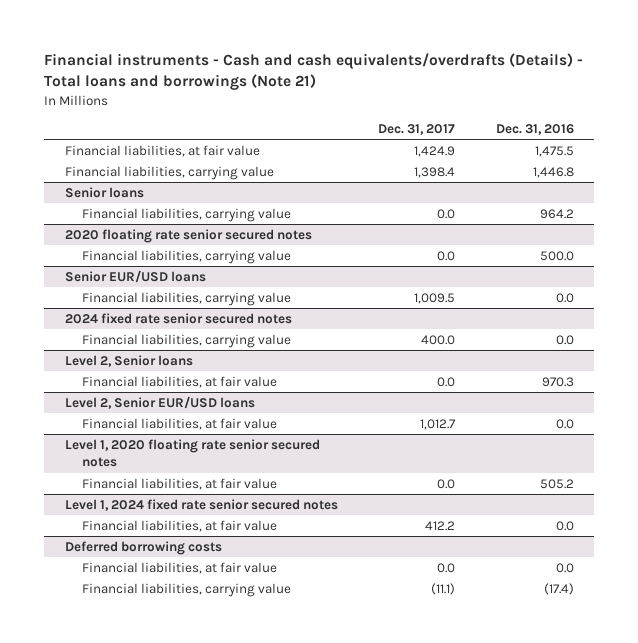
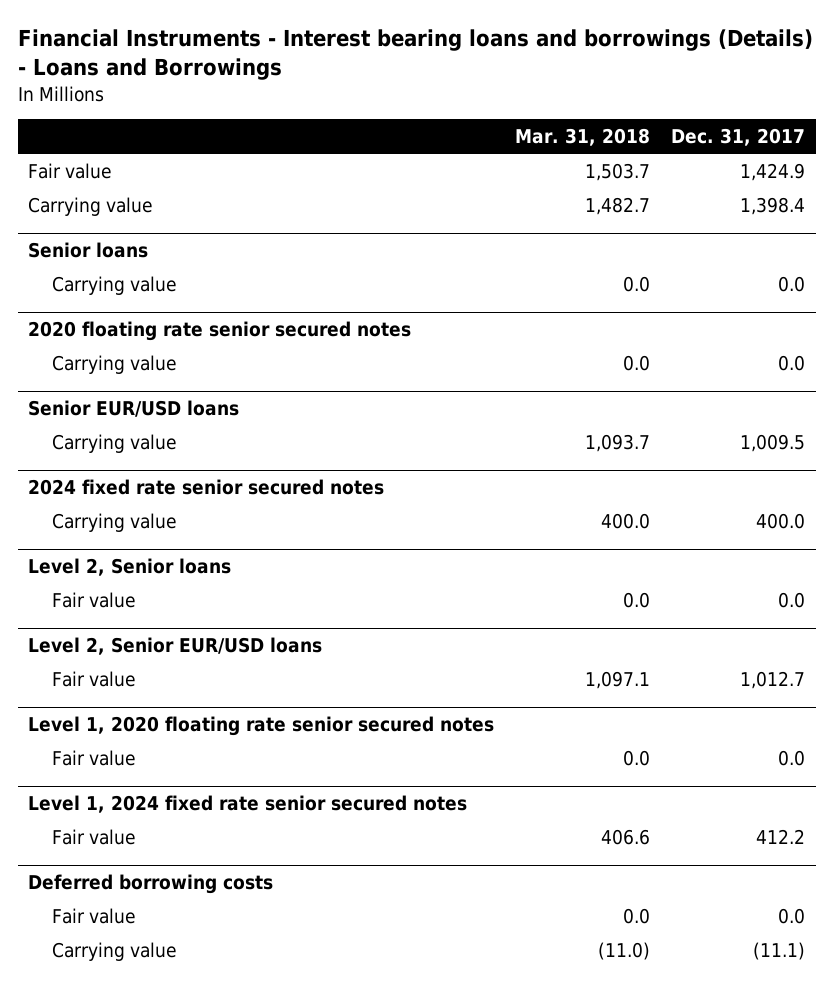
[44,53,584,91] Financial instruments - Cash and cash equivalents/overdrafts (Details) - Total loans and borrowings (Note 21) -> [17,29,813,81] Financial Instruments - Interest bearing loans and borrowings (Details) - Loans and Borrowings
[495,124,574,136] Dec. 31, 2016 -> none
none -> [515,127,651,146] Mar. 31, 2018
[64,144,260,157] Financial liabilities, at fair value -> [28,162,113,179] Fair value
[64,165,274,180] Financial liabilities, carrying value -> [28,196,154,216] Carrying value
[81,207,291,222] Financial liabilities, carrying value -> [51,275,177,295] Carrying value
[81,249,291,264] Financial liabilities, carrying value -> [51,354,177,374] Carrying value
[81,291,291,306] Financial liabilities, carrying value -> [51,433,177,453] Carrying value
[81,333,291,348] Financial liabilities, carrying value -> [51,512,177,532] Carrying value
[81,375,277,388] Financial liabilities, at fair value -> [51,591,136,608] Fair value
[81,417,277,430] Financial liabilities, at fair value -> [51,670,136,687] Fair value
[81,477,277,490] Financial liabilities, at fair value -> [51,749,136,766] Fair value
[81,519,277,532] Financial liabilities, at fair value -> [51,828,136,845] Fair value
[81,561,277,574] Financial liabilities, at fair value -> [51,907,136,924] Fair value
[81,582,291,597] Financial liabilities, carrying value -> [51,941,177,961] Carrying value

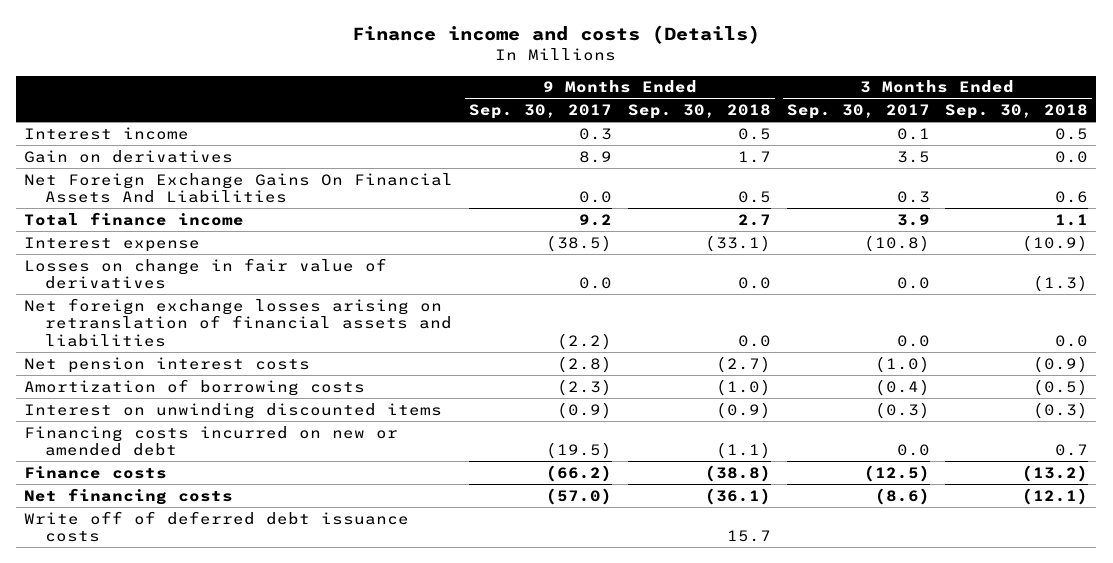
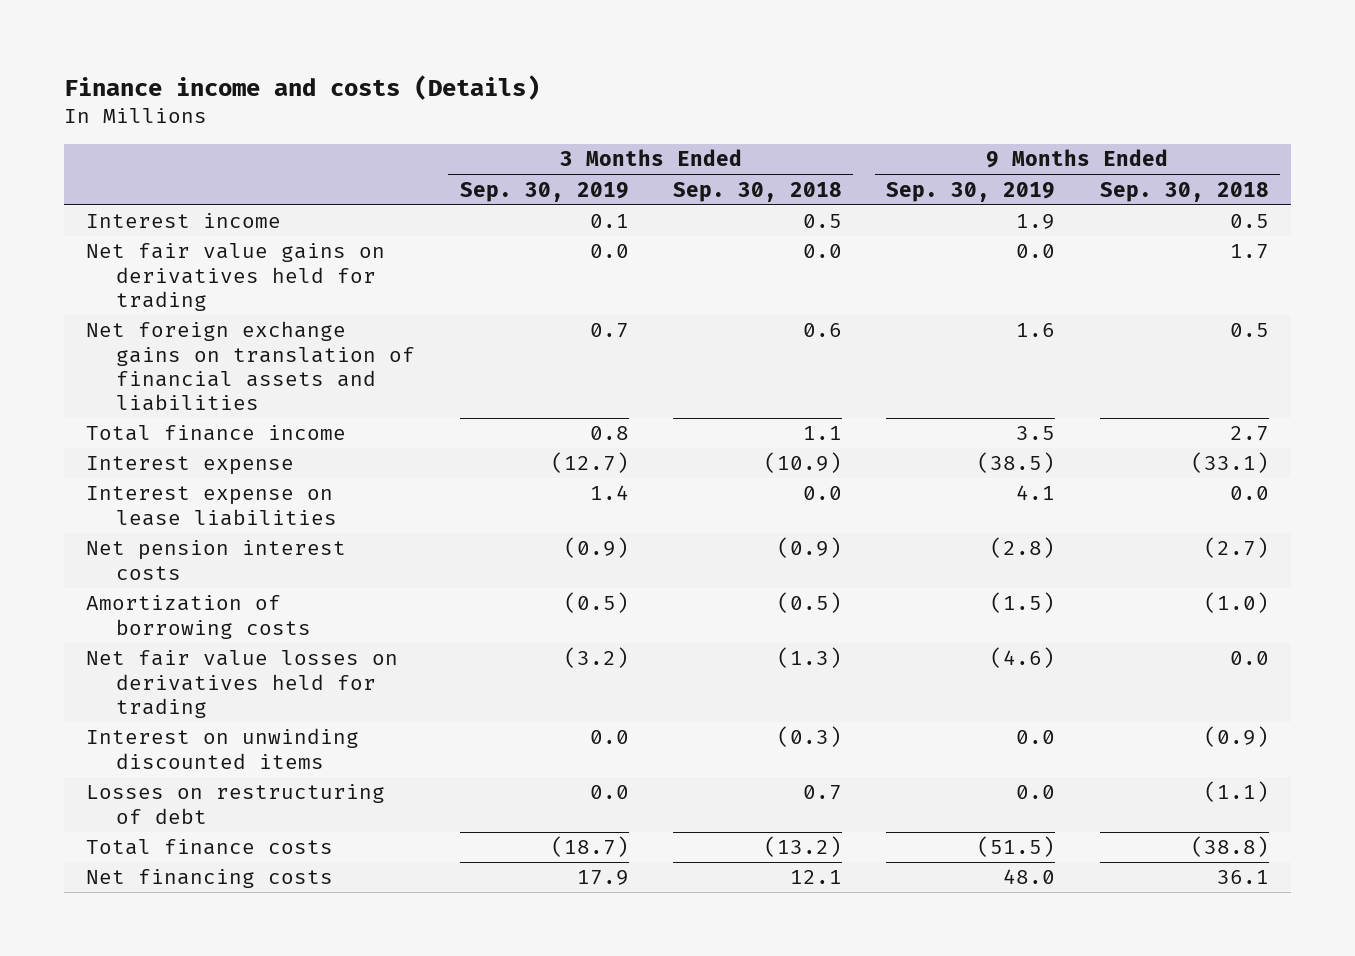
[469,104,613,120] Sep. 30, 2017 -> none
[786,104,930,120] Sep. 30, 2017 -> none
none -> [459,181,629,202] Sep. 30, 2019
none -> [886,181,1056,202] Sep. 30, 2019
[24,149,234,163] Gain on derivatives -> [85,243,385,311] Net fair value gains on derivatives held for trading
[24,172,454,204] Net Foreign Exchange Gains On Financial Assets And Liabilities -> [85,321,416,411] Net foreign exchange gains on translation of financial assets and liabilities
[24,257,388,290] Losses on change in fair value of derivatives -> none
[24,297,452,347] Net foreign exchange losses arising on retranslation of financial assets and liabilities -> none
none -> [85,486,338,526] Interest expense on lease liabilities
none -> [85,650,398,718] Net fair value losses on derivatives held for trading
[24,510,410,543] Write off of deferred debt issuance costs -> none
[24,425,399,457] Financing costs incurred on new or amended debt -> [85,784,385,824] Losses on restructuring of debt
[24,465,168,479] Finance costs -> [85,839,333,856] Total finance costs
[704,487,771,505] (36.1) -> [1216,870,1269,885] 36.1
[1022,487,1089,505] (12.1) -> [789,870,842,885] 12.1

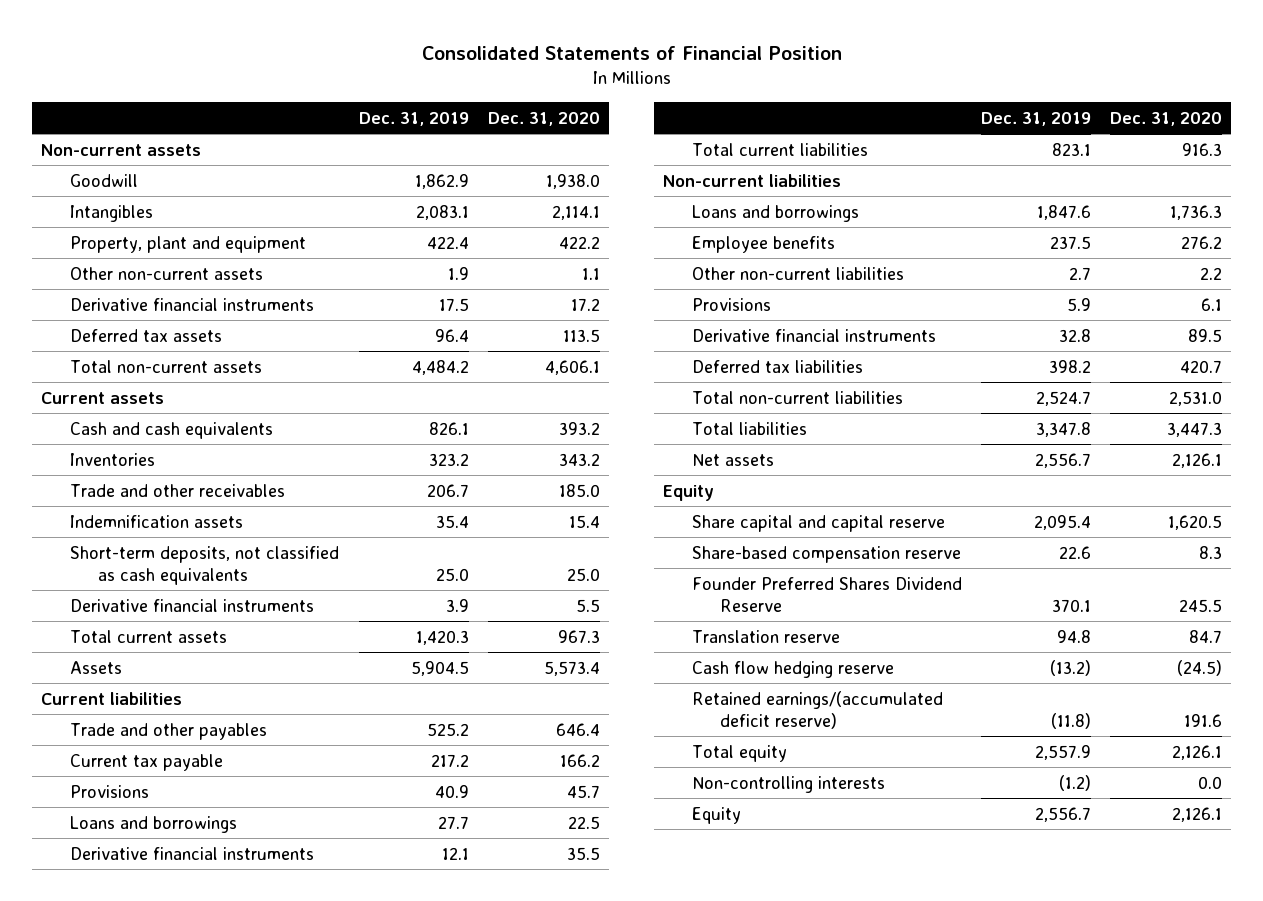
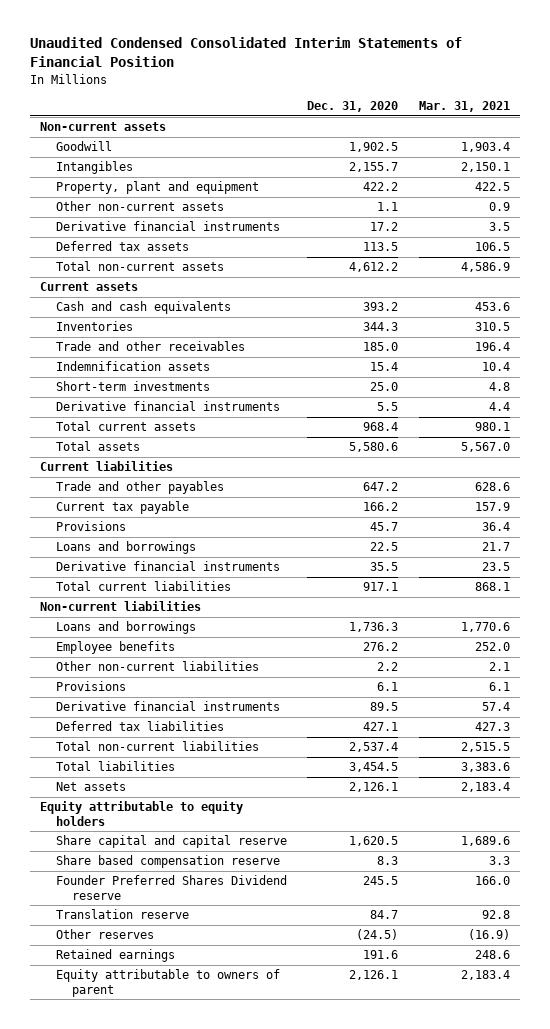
[421,45,842,60] Consolidated Statements of Financial Position -> [29,37,462,68] Unaudited Condensed Consolidated Interim Statements of Financial Position
[358,111,469,126] Dec. 31, 2019 -> none
none -> [418,101,510,113] Mar. 31, 2021
[545,173,600,189] 1,938.0 -> [349,142,399,153] 1,902.5
[551,204,600,220] 2,114.1 -> [349,162,399,173] 2,155.7
[544,359,600,375] 4,606.1 -> [349,262,399,273] 4,612.2
[558,452,600,466] 343.2 -> [363,322,399,332] 344.3
[69,545,339,585] Short-term deposits, not classified as cash equivalents -> [55,381,210,392] Short-term investments
[557,629,600,643] 967.3 -> [363,422,399,432] 968.4
[69,660,122,674] Assets -> [55,441,140,452] Total assets
[543,660,600,676] 5,573.4 -> [349,442,399,453] 5,580.6
[555,722,600,736] 646.4 -> [363,482,399,492] 647.2
[1181,142,1222,156] 916.3 -> [363,582,399,592] 917.1
[1179,359,1222,373] 420.7 -> [363,722,399,732] 427.1
[1168,390,1222,406] 2,531.0 -> [349,742,399,753] 2,537.4
[1166,421,1222,437] 3,447.3 -> [349,762,399,773] 3,454.5
[663,484,715,501] Equity -> [39,801,243,826] Equity attributable to equity holders
[691,545,961,563] Share-based compensation reserve -> [55,855,280,869] Share based compensation reserve
[691,576,962,612] Founder Preferred Shares Dividend Reserve -> [55,875,287,900] Founder Preferred Shares Dividend reserve
[691,775,885,793] Non-controlling interests -> none
[691,806,741,824] Equity -> none
[691,660,894,678] Cash flow hedging reserve -> [55,929,154,940] Other reserves
[691,690,943,729] Retained earnings/(accumulated deficit reserve) -> [55,949,175,963] Retained earnings
[691,744,787,762] Total equity -> [55,969,280,997] Equity attributable to owners of parent

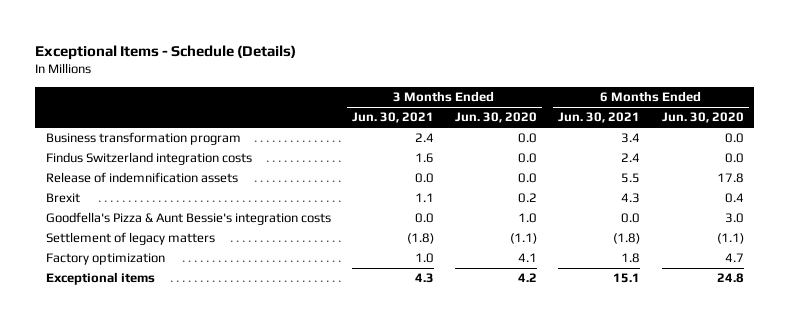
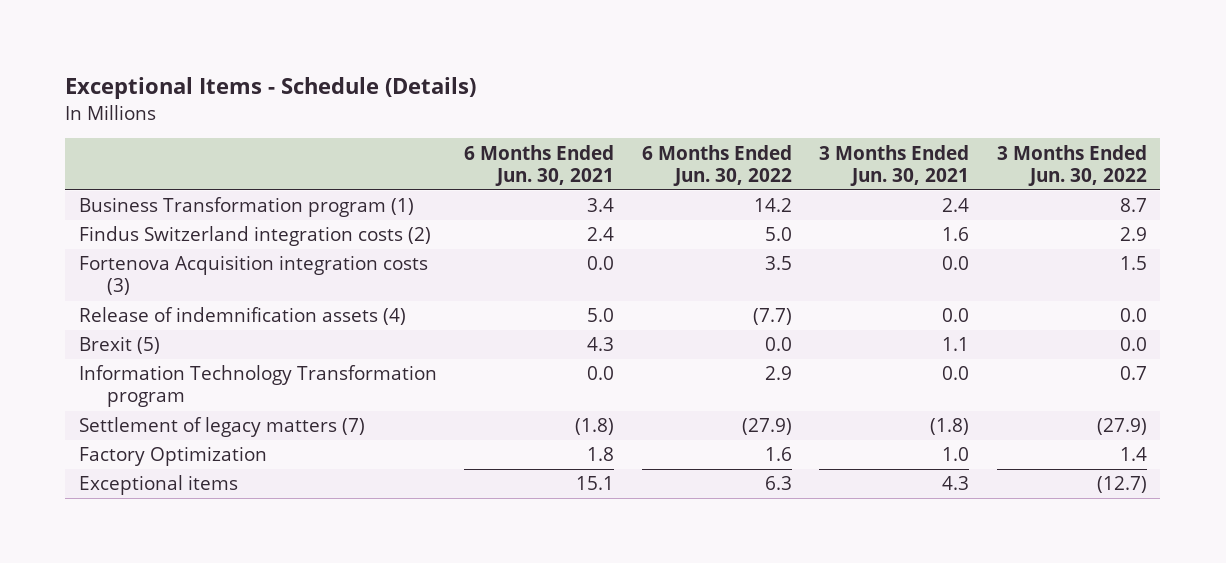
[455,112,538,124] Jun. 30, 2020 -> none
[661,112,744,124] Jun. 30, 2020 -> none
none -> [641,144,792,186] 6 Months Ended Jun. 30, 2022
none -> [996,144,1147,186] 3 Months Ended Jun. 30, 2022
[45,212,331,226] Goodfella's Pizza & Aunt Bessie's integration costs -> none
[45,132,241,146] Business transformation program -> [79,197,415,218] Business Transformation program (1)
[45,152,252,166] Findus Switzerland integration costs -> [79,226,432,247] Findus Switzerland integration costs (2)
none -> [79,255,429,296] Fortenova Acquisition integration costs (3)
[45,172,238,184] Release of indemnification assets -> [79,307,407,326] Release of indemnification assets (4)
[621,173,641,184] 5.5 -> [587,308,615,323] 5.0
[45,193,80,204] Brexit -> [79,336,161,355] Brexit (5)
none -> [79,365,438,408] Information Technology Transformation program
[45,232,215,246] Settlement of legacy matters -> [79,417,366,438] Settlement of legacy matters (7)
[45,253,165,266] Factory optimization -> [79,446,268,467] Factory Optimization

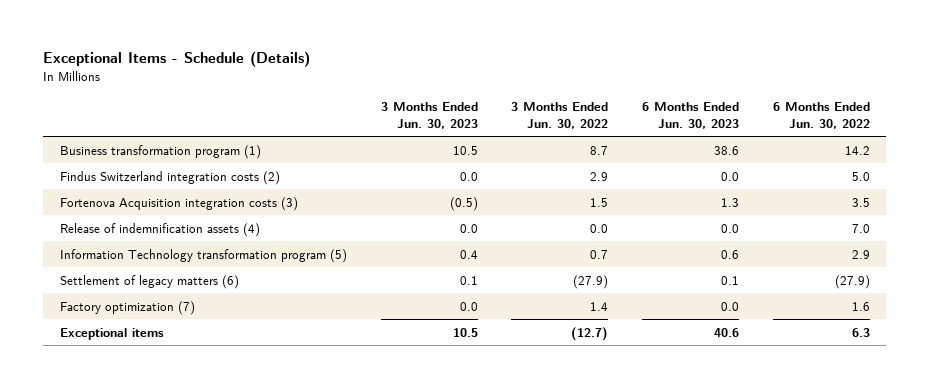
[464,144,615,186] 6 Months Ended Jun. 30, 2021 -> none
[819,144,970,186] 3 Months Ended Jun. 30, 2021 -> none
none -> [380,102,478,129] 3 Months Ended Jun. 30, 2023
none -> [641,102,739,129] 6 Months Ended Jun. 30, 2023
[79,197,415,218] Business Transformation program (1) -> [59,144,261,159] Business transformation program (1)
[79,336,161,355] Brexit (5) -> none
[752,308,792,326] (7.7) -> [851,223,870,233] 7.0
[79,365,438,408] Information Technology Transformation program -> [59,248,347,263] Information Technology transformation program (5)
[79,417,366,438] Settlement of legacy matters (7) -> [59,274,239,289] Settlement of legacy matters (6)
[79,446,268,467] Factory Optimization -> [59,300,195,315] Factory optimization (7)

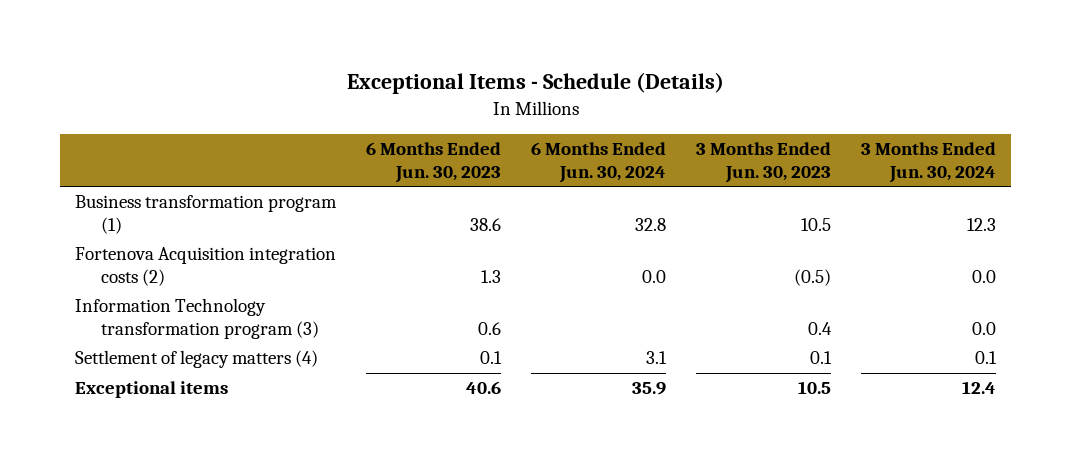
[511,102,609,129] 3 Months Ended Jun. 30, 2022 -> none
[772,102,870,129] 6 Months Ended Jun. 30, 2022 -> none
none -> [531,142,667,183] 6 Months Ended Jun. 30, 2024
none -> [861,142,997,183] 3 Months Ended Jun. 30, 2024
[59,170,280,185] Findus Switzerland integration costs (2) -> none
[59,222,260,237] Release of indemnification assets (4) -> none
[59,300,195,315] Factory optimization (7) -> none
[59,196,298,211] Fortenova Acquisition integration costs (3) -> [74,247,336,286] Fortenova Acquisition integration costs (2)
[59,248,347,263] Information Technology transformation program (5) -> [74,298,319,339] Information Technology transformation program (3)
[59,274,239,289] Settlement of legacy matters (6) -> [74,350,318,369] Settlement of legacy matters (4)

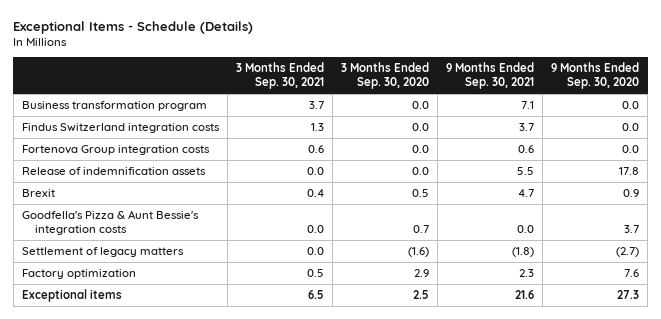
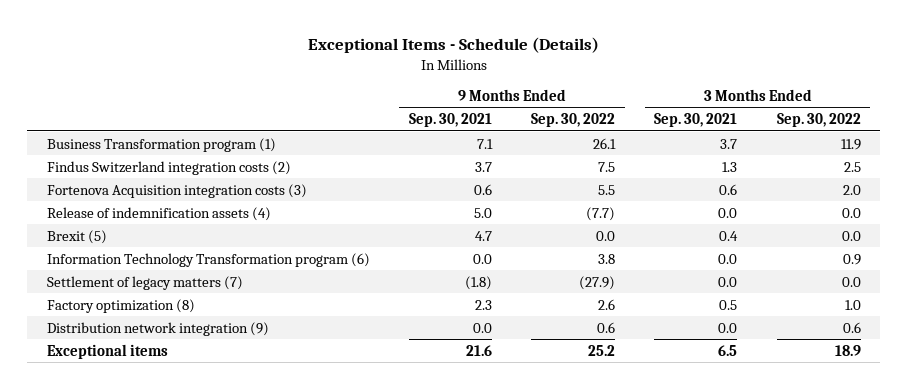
[340,62,429,90] 3 Months Ended Sep. 30, 2020 -> none
[551,62,640,90] 9 Months Ended Sep. 30, 2020 -> none
none -> [531,113,616,128] Sep. 30, 2022
none -> [776,113,861,128] Sep. 30, 2022
[21,209,199,236] Goodfella's Pizza & Aunt Bessie's integration costs -> none
[21,100,207,111] Business transformation program -> [46,137,276,152] Business Transformation program (1)
[21,122,220,133] Findus Switzerland integration costs -> [46,160,291,175] Findus Switzerland integration costs (2)
[21,144,210,155] Fortenova Group integration costs -> [46,183,307,198] Fortenova Acquisition integration costs (3)
[21,166,206,175] Release of indemnification assets -> [46,206,271,221] Release of indemnification assets (4)
[517,166,535,175] 5.5 -> [474,207,493,218] 5.0
[21,188,55,197] Brexit -> [46,229,107,244] Brexit (5)
none -> [46,252,370,267] Information Technology Transformation program (6)
[21,246,184,257] Settlement of legacy matters -> [46,275,243,290] Settlement of legacy matters (7)
[21,268,136,279] Factory optimization -> [46,298,195,313] Factory optimization (8)
none -> [46,321,269,336] Distribution network integration (9)

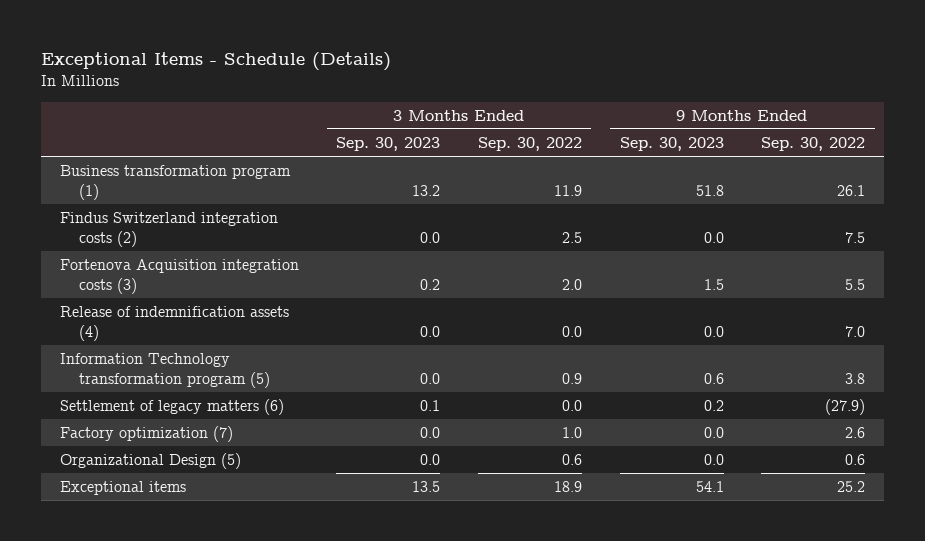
[409,113,493,128] Sep. 30, 2021 -> none
[654,113,738,128] Sep. 30, 2021 -> none
none -> [336,136,441,151] Sep. 30, 2023
none -> [619,136,724,151] Sep. 30, 2023
[46,137,276,152] Business Transformation program (1) -> [59,164,291,201] Business transformation program (1)
[46,229,107,244] Brexit (5) -> none
[586,206,616,221] (7.7) -> [845,326,866,338] 7.0
[46,252,370,267] Information Technology Transformation program (6) -> [59,352,271,389] Information Technology transformation program (5)
[46,275,243,290] Settlement of legacy matters (7) -> [59,398,284,415] Settlement of legacy matters (6)
[46,298,195,313] Factory optimization (8) -> [59,425,233,442] Factory optimization (7)
[46,321,269,336] Distribution network integration (9) -> [59,452,241,469] Organizational Design (5)

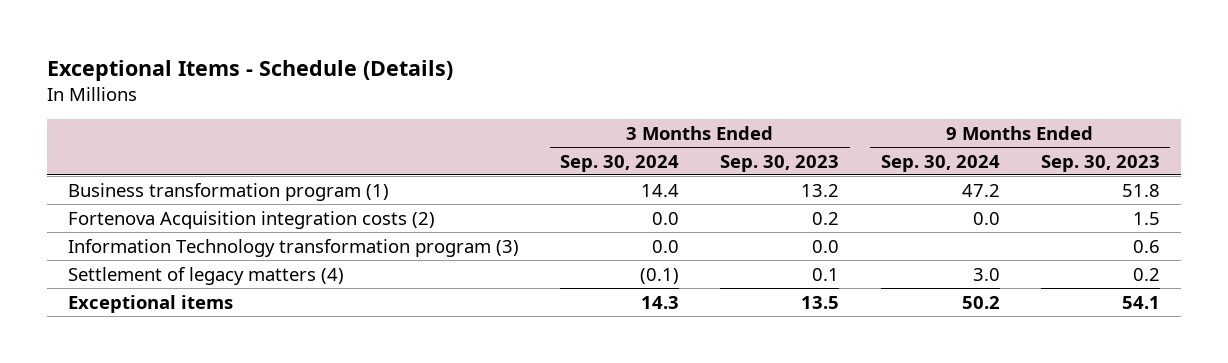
[477,136,582,151] Sep. 30, 2022 -> none
[761,136,866,151] Sep. 30, 2022 -> none
none -> [559,154,679,172] Sep. 30, 2024
none -> [880,154,1000,172] Sep. 30, 2024
[59,211,278,248] Findus Switzerland integration costs (2) -> none
[59,305,289,342] Release of indemnification assets (4) -> none
[59,425,233,442] Factory optimization (7) -> none
[59,452,241,469] Organizational Design (5) -> none
[59,258,299,295] Fortenova Acquisition integration costs (3) -> [67,210,435,229] Fortenova Acquisition integration costs (2)
[59,352,271,389] Information Technology transformation program (5) -> [67,238,519,257] Information Technology transformation program (3)
[59,398,284,415] Settlement of legacy matters (6) -> [67,266,344,285] Settlement of legacy matters (4)

